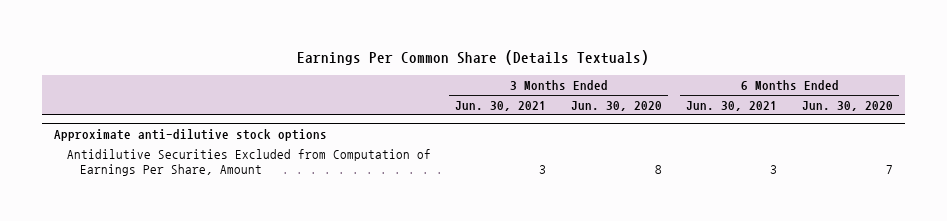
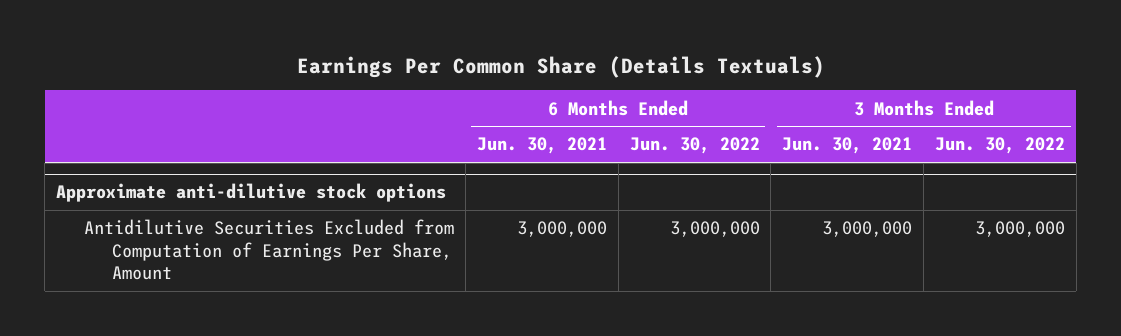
[570,101,662,112] Jun. 30, 2020 -> none
[801,101,893,112] Jun. 30, 2020 -> none
none -> [629,137,760,155] Jun. 30, 2022
none -> [934,137,1065,155] Jun. 30, 2022
[539,165,547,175] 3 -> [822,221,913,238] 3,000,000
[770,165,778,175] 3 -> [516,221,607,238] 3,000,000

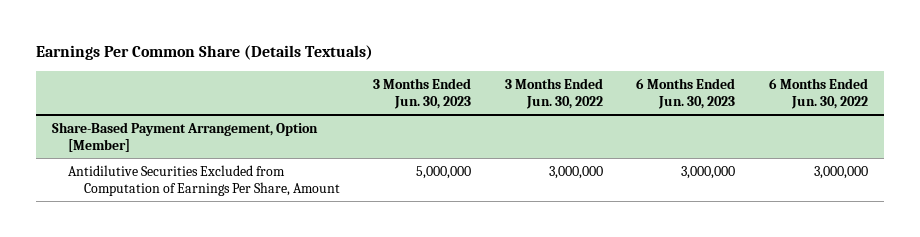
[476,137,607,155] Jun. 30, 2021 -> none
[782,137,913,155] Jun. 30, 2021 -> none
none -> [373,77,472,109] 3 Months Ended Jun. 30, 2023
none -> [636,77,736,109] 6 Months Ended Jun. 30, 2023
[56,183,447,203] Approximate anti-dilutive stock options -> [52,121,319,153] Share-Based Payment Arrangement, Option [Member]

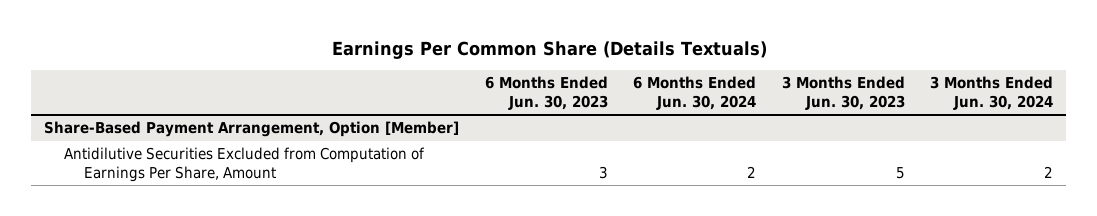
[504,77,603,109] 3 Months Ended Jun. 30, 2022 -> none
[768,77,868,109] 6 Months Ended Jun. 30, 2022 -> none
none -> [633,76,757,110] 6 Months Ended Jun. 30, 2024
none -> [930,76,1054,110] 3 Months Ended Jun. 30, 2024
[416,165,472,179] 5,000,000 -> [895,166,905,179] 5
[681,165,736,179] 3,000,000 -> [598,165,608,179] 3

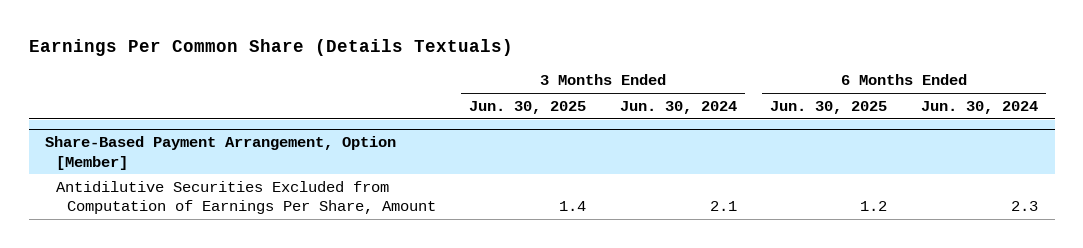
[484,76,608,110] 6 Months Ended Jun. 30, 2023 -> none
[781,76,905,110] 3 Months Ended Jun. 30, 2023 -> none
none -> [469,101,587,115] Jun. 30, 2025
none -> [770,101,888,115] Jun. 30, 2025
[747,165,757,178] 2 -> [1010,201,1038,212] 2.3
[1044,165,1054,178] 2 -> [709,201,737,212] 2.1

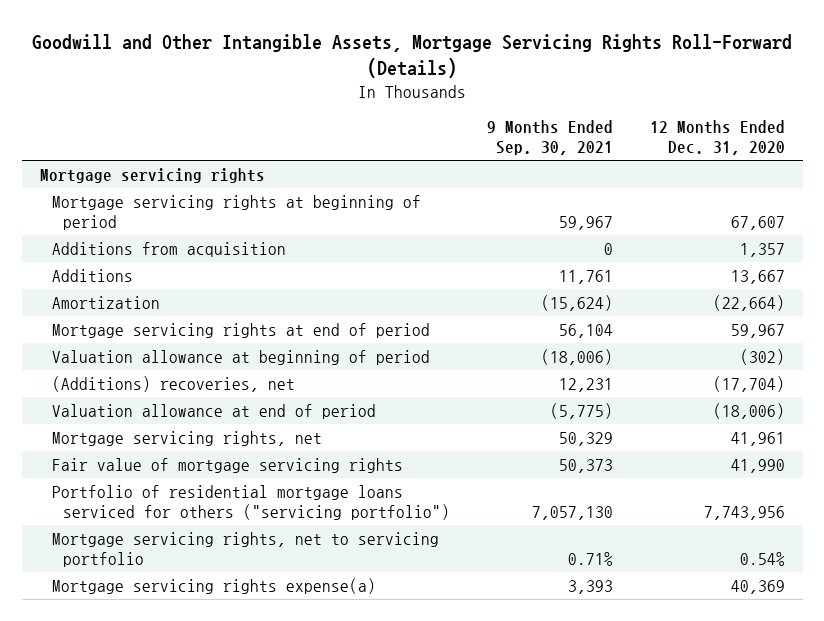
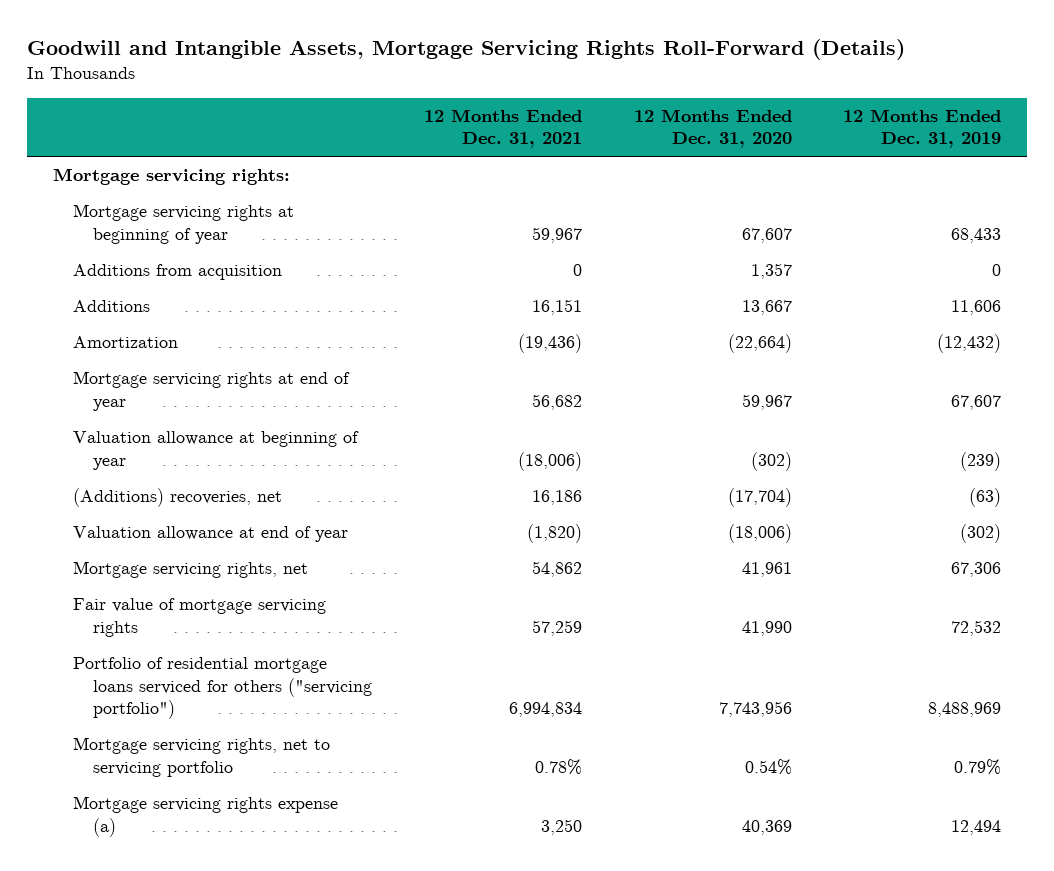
[32,33,793,78] Goodwill and Other Intangible Assets, Mortgage Servicing Rights Roll-Forward (Details) -> [26,38,905,60] Goodwill and Intangible Assets, Mortgage Servicing Rights Roll-Forward (Details)
[487,120,614,156] 9 Months Ended Sep. 30, 2021 -> none
none -> [423,109,582,149] 12 Months Ended Dec. 31, 2021
none -> [843,109,1002,149] 12 Months Ended Dec. 31, 2019
[39,167,265,183] Mortgage servicing rights -> [52,168,290,186] Mortgage servicing rights:
[51,194,421,230] Mortgage servicing rights at beginning of period -> [72,204,294,244] Mortgage servicing rights at beginning of year
[51,322,430,338] Mortgage servicing rights at end of period -> [72,371,350,411] Mortgage servicing rights at end of year
[51,349,430,365] Valuation allowance at beginning of period -> [72,431,359,470] Valuation allowance at beginning of year
[51,403,376,419] Valuation allowance at end of period -> [72,526,348,543] Valuation allowance at end of year
[51,577,376,594] Mortgage servicing rights expense(a) -> [72,796,338,837] Mortgage servicing rights expense (a)

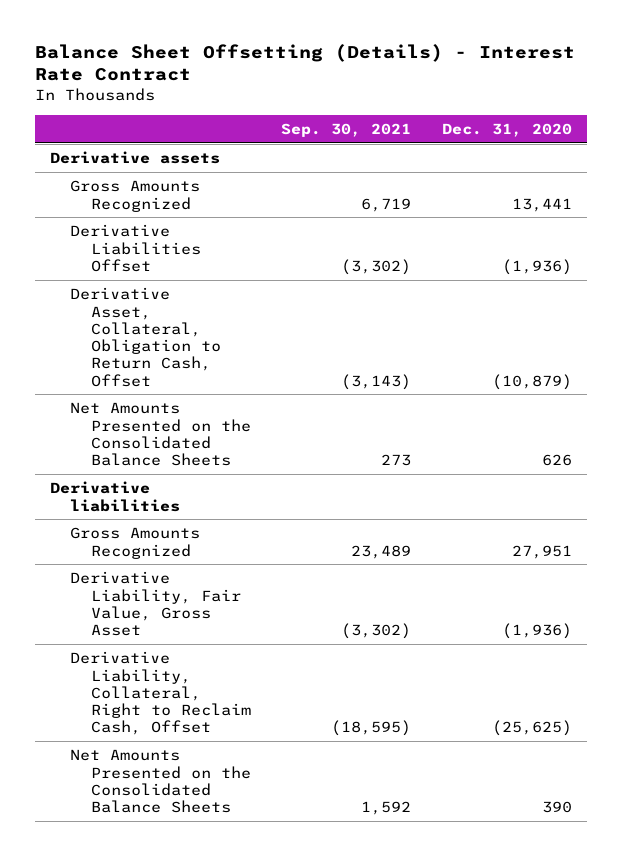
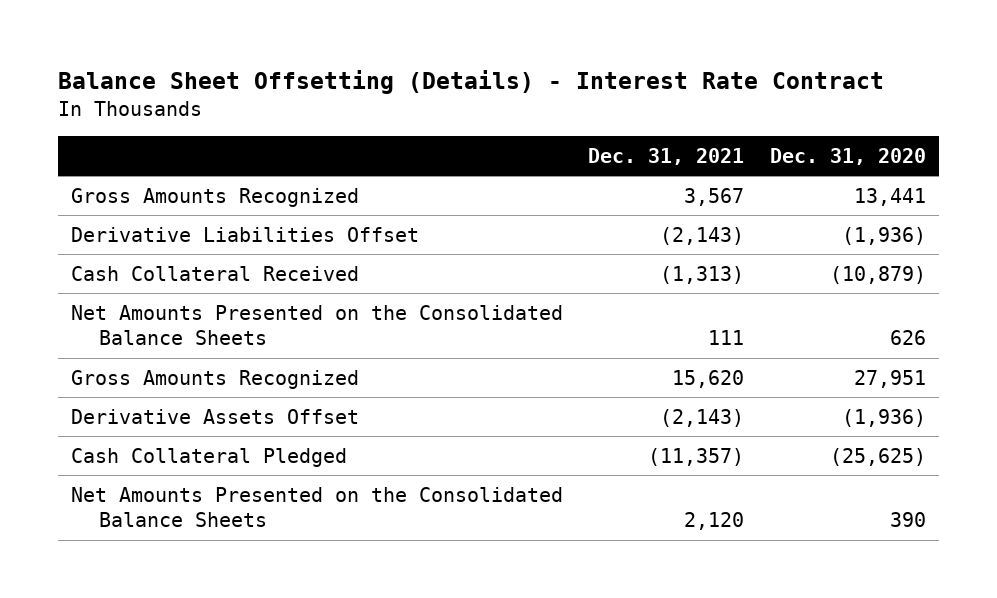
[281,123,412,138] Sep. 30, 2021 -> none
none -> [588,147,745,165] Dec. 31, 2021
[50,151,221,165] Derivative assets -> none
[70,287,221,387] Derivative Asset, Collateral, Obligation to Return Cash, Offset -> [70,265,359,281] Cash Collateral Received
[50,481,181,512] Derivative liabilities -> none
[70,571,241,637] Derivative Liability, Fair Value, Gross Asset -> [70,408,359,424] Derivative Assets Offset
[70,651,251,736] Derivative Liability, Collateral, Right to Reclaim Cash, Offset -> [70,447,347,467] Cash Collateral Pledged

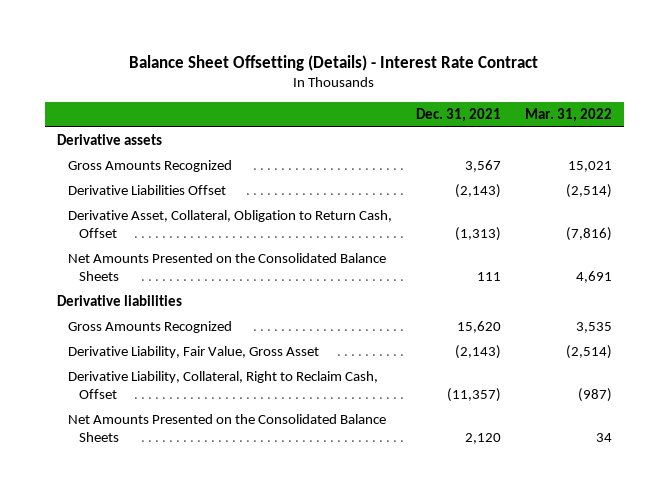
[770,147,927,165] Dec. 31, 2020 -> none
none -> [524,108,612,123] Mar. 31, 2022
none -> [56,134,162,146] Derivative assets
[70,265,359,281] Cash Collateral Received -> [68,210,393,239] Derivative Asset, Collateral, Obligation to Return Cash, Offset
none -> [56,295,182,307] Derivative liabilities
[70,408,359,424] Derivative Assets Offset -> [68,346,320,359] Derivative Liability, Fair Value, Gross Asset
[70,447,347,467] Cash Collateral Pledged -> [68,371,379,400] Derivative Liability, Collateral, Right to Reclaim Cash, Offset

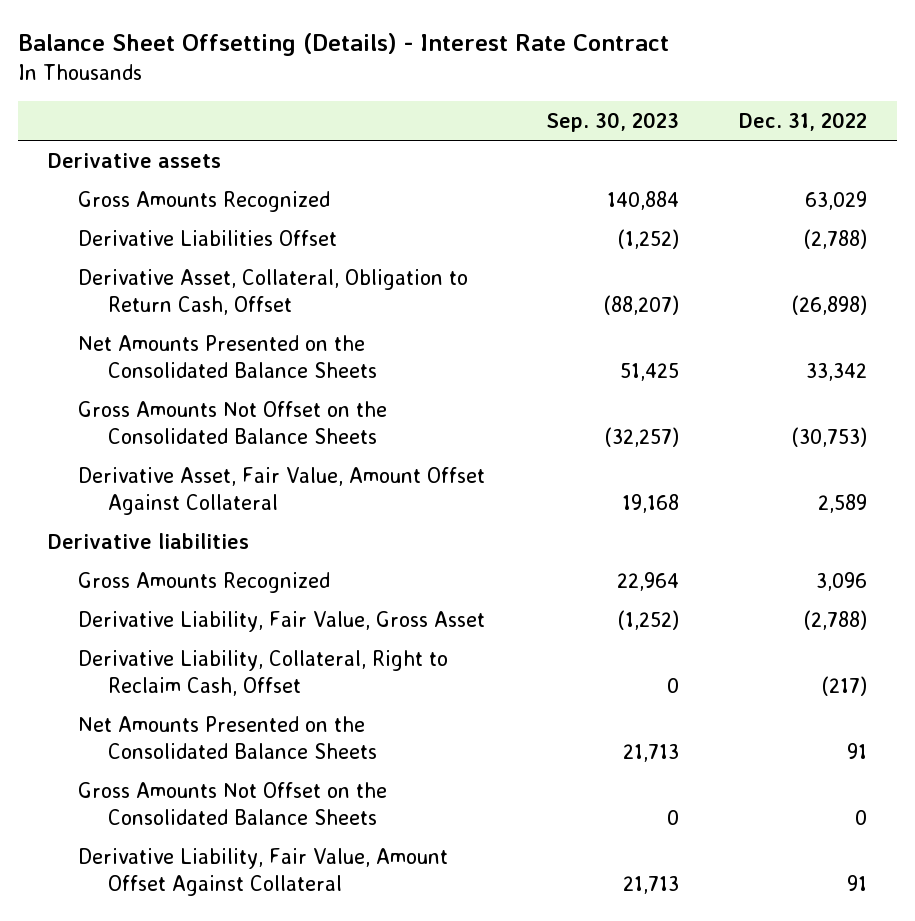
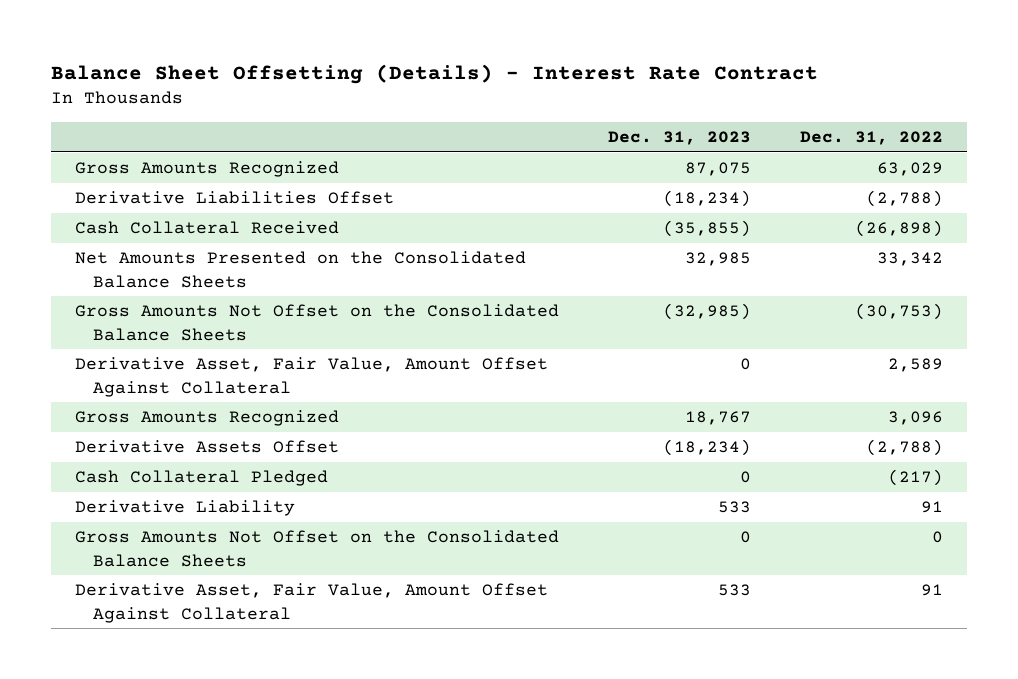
[545,111,679,132] Sep. 30, 2023 -> none
none -> [607,130,751,145] Dec. 31, 2023
[48,152,222,168] Derivative assets -> none
[77,268,468,315] Derivative Asset, Collateral, Obligation to Return Cash, Offset -> [75,221,340,235] Cash Collateral Received
[48,532,250,549] Derivative liabilities -> none
[77,610,485,632] Derivative Liability, Fair Value, Gross Asset -> [75,440,340,454] Derivative Assets Offset
[77,649,448,696] Derivative Liability, Collateral, Right to Reclaim Cash, Offset -> [75,470,329,487] Cash Collateral Pledged
[77,715,377,759] Net Amounts Presented on the Consolidated Balance Sheets -> [75,500,296,517] Derivative Liability
[77,847,448,896] Derivative Liability, Fair Value, Amount Offset Against Collateral -> [75,583,549,623] Derivative Asset, Fair Value, Amount Offset Against Collateral

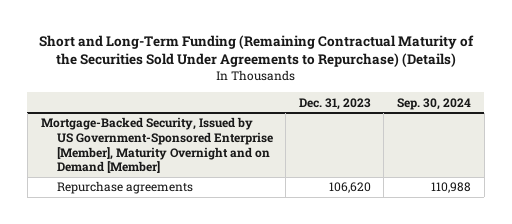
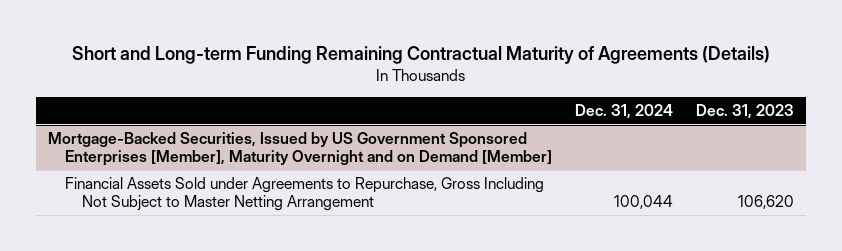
[38,34,474,68] Short and Long-Term Funding (Remaining Contractual Maturity of the Securities Sold Under Agreements to Repurchase) (Details) -> [72,46,771,65] Short and Long-term Funding Remaining Contractual Maturity of Agreements (Details)
[397,97,472,110] Sep. 30, 2024 -> none
none -> [575,103,674,119] Dec. 31, 2024
[40,117,273,174] Mortgage-Backed Security, Issued by US Government-Sponsored Enterprise [Member], Maturity Overnight and on Demand [Member] -> [47,132,552,167] Mortgage-Backed Securities, Issued by US Government Sponsored Enterprises [Member], Maturity Overnight and on Demand [Member]
[56,181,193,195] Repurchase agreements -> [64,177,544,212] Financial Assets Sold under Agreements to Repurchase, Gross Including Not Subject to Master Netting Arrangement

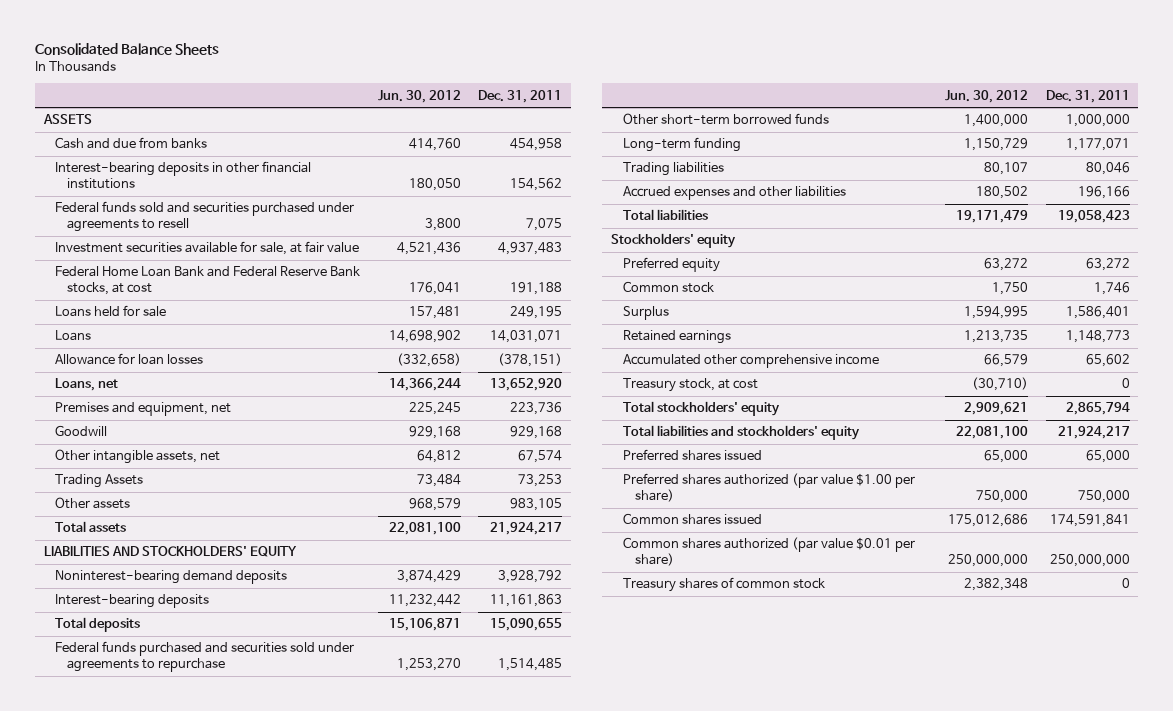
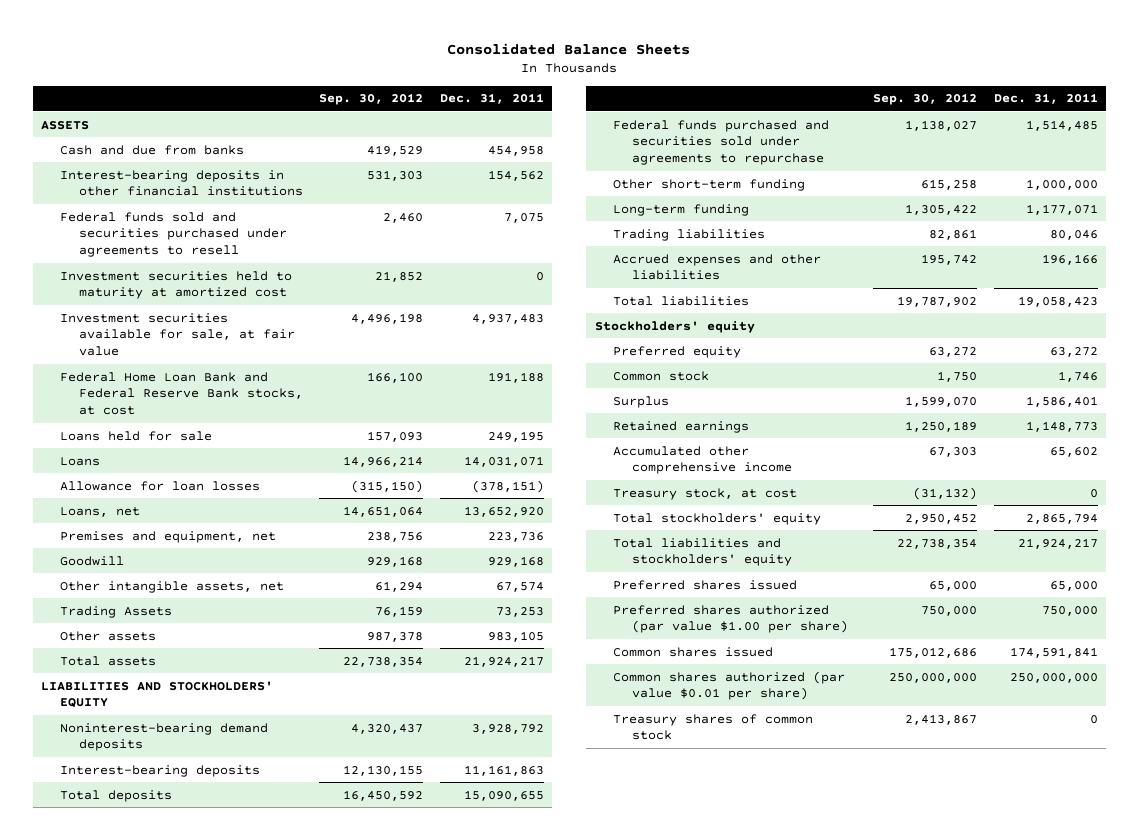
[377,89,461,103] Jun. 30, 2012 -> none
none -> [319,93,424,106] Sep. 30, 2012
none -> [59,270,292,300] Investment securities held to maturity at amortized cost
[622,113,829,126] Other short-term borrowed funds -> [613,178,806,191] Other short-term funding

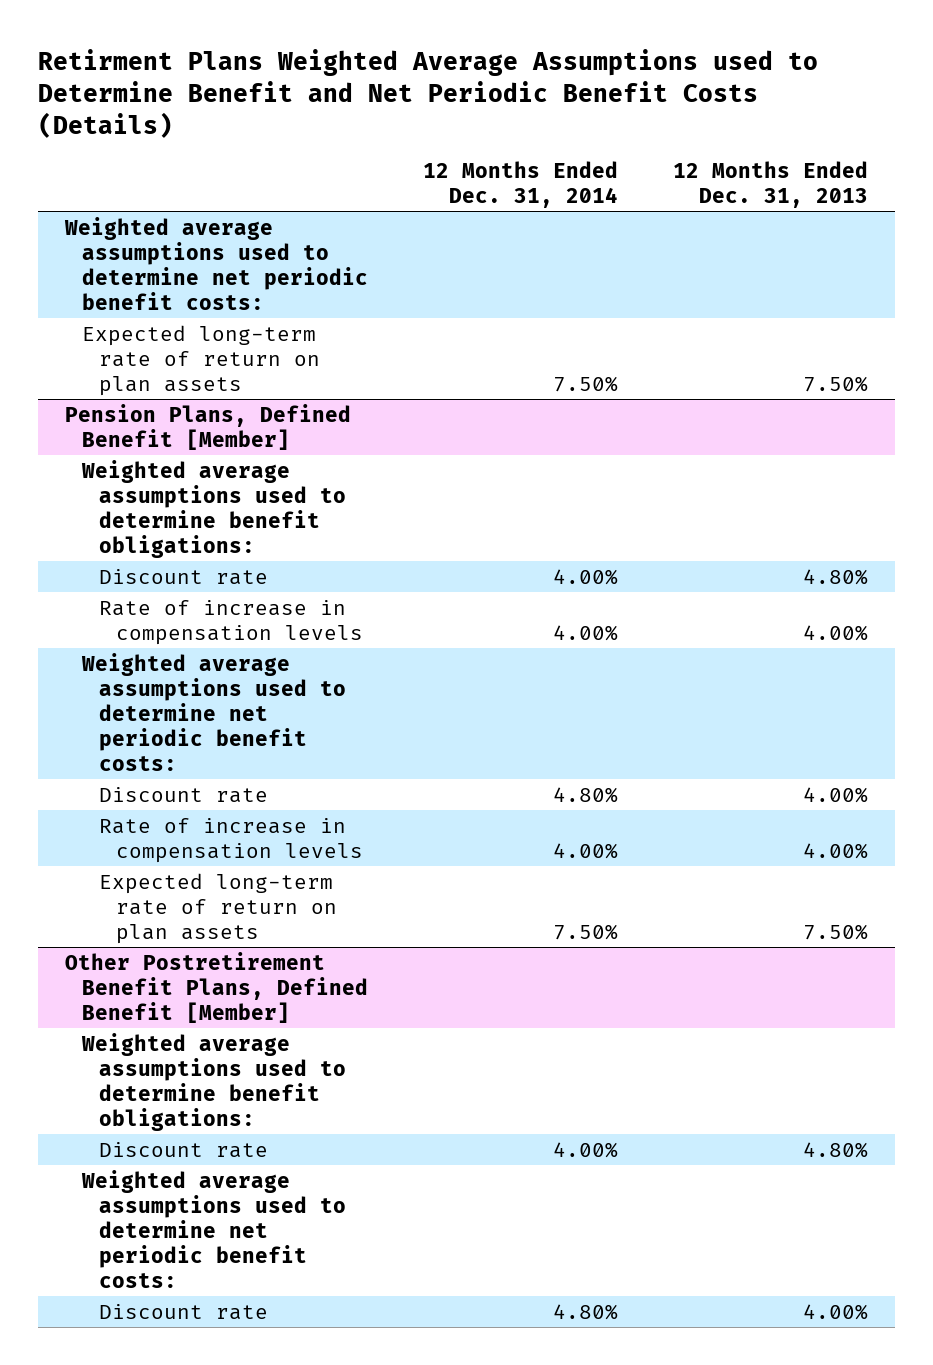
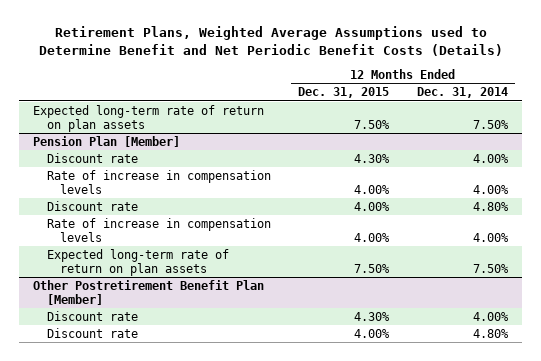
[38,49,819,139] Retirment Plans Weighted Average Assumptions used to Determine Benefit and Net Periodic Benefit Costs (Details) -> [38,26,503,56] Retirement Plans, Weighted Average Assumptions used to Determine Benefit and Net Periodic Benefit Costs (Details)
[672,160,868,208] 12 Months Ended Dec. 31, 2013 -> none
none -> [298,87,390,99] Dec. 31, 2015
[64,216,369,310] Weighted average assumptions used to determine net periodic benefit costs: -> none
[81,459,346,558] Weighted average assumptions used to determine benefit obligations: -> none
[65,403,352,450] Pension Plans, Defined Benefit [Member] -> [33,135,181,147] Pension Plan [Member]
[81,652,346,771] Weighted average assumptions used to determine net periodic benefit costs: -> none
[81,1032,346,1131] Weighted average assumptions used to determine benefit obligations: -> none
[65,951,369,1023] Other Postretirement Benefit Plans, Defined Benefit [Member] -> [33,279,265,305] Other Postretirement Benefit Plan [Member]
[81,1169,346,1288] Weighted average assumptions used to determine net periodic benefit costs: -> none

